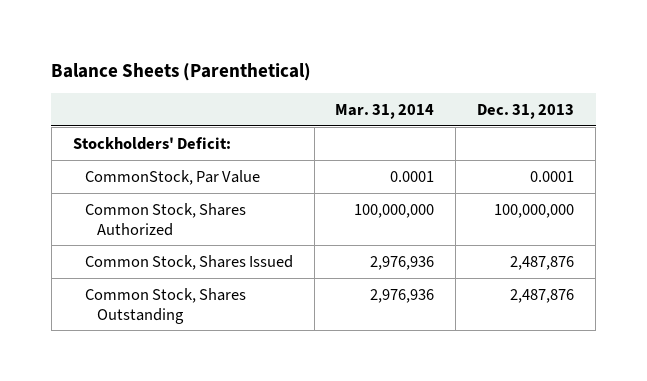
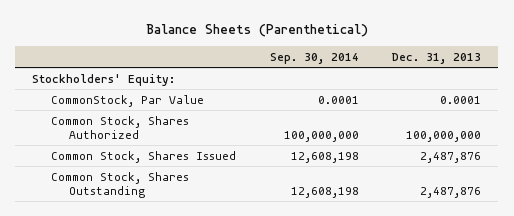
[335,104,435,120] Mar. 31, 2014 -> none
none -> [269,52,359,64] Sep. 30, 2014
[72,136,231,150] Stockholders' Deficit: -> [32,73,176,86] Stockholders' Equity:

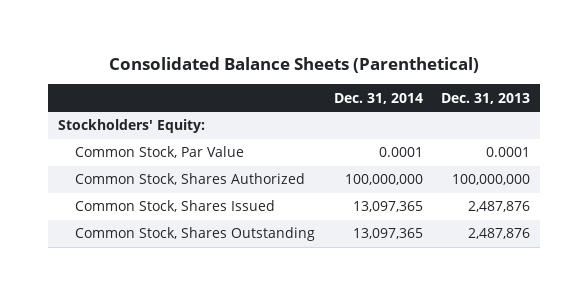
[145,23,368,37] Balance Sheets (Parenthetical) -> [109,57,480,74] Consolidated Balance Sheets (Parenthetical)
[269,52,359,64] Sep. 30, 2014 -> none
none -> [333,92,423,104] Dec. 31, 2014
[50,94,204,107] CommonStock, Par Value -> [74,146,244,159] Common Stock, Par Value

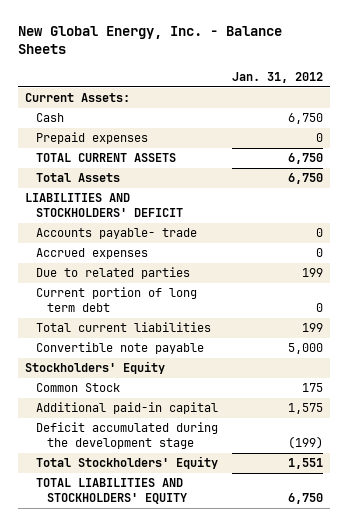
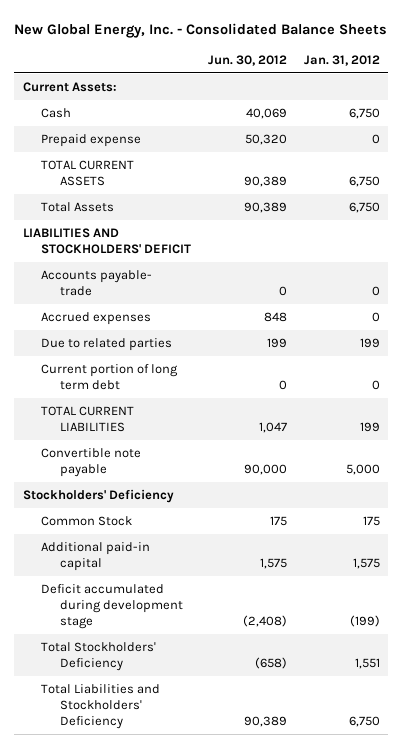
[17,26,282,55] New Global Energy, Inc. - Balance Sheets -> [14,23,388,39] New Global Energy, Inc. - Consolidated Balance Sheets
none -> [208,54,288,66] Jun. 30, 2012
[35,132,148,145] Prepaid expenses -> [41,133,142,147] Prepaid expense
[35,322,211,333] Total current liabilities -> [41,405,135,433] TOTAL CURRENT LIABILITIES
[24,361,165,375] Stockholders' Equity -> none
none -> [22,488,174,503] Stockholders' Deficiency
[35,422,218,449] Deficit accumulated during the development stage -> [41,583,183,630] Deficit accumulated during development stage
[35,456,218,470] Total Stockholders' Equity -> [41,641,157,672] Total Stockholders' Deficiency
[35,478,188,504] TOTAL LIABILITIES AND STOCKHOLDERS' EQUITY -> [41,683,161,730] Total Liabilities and Stockholders' Deficiency

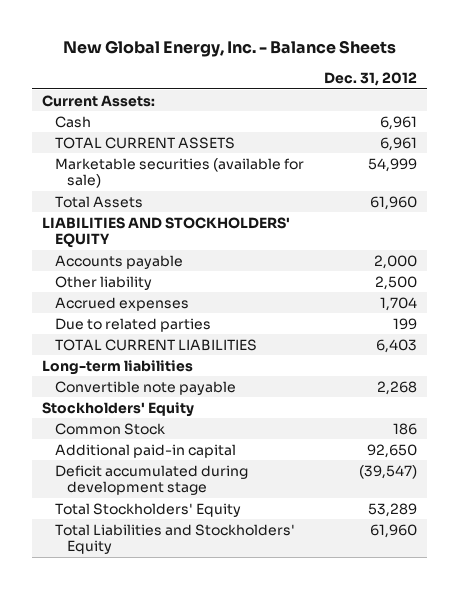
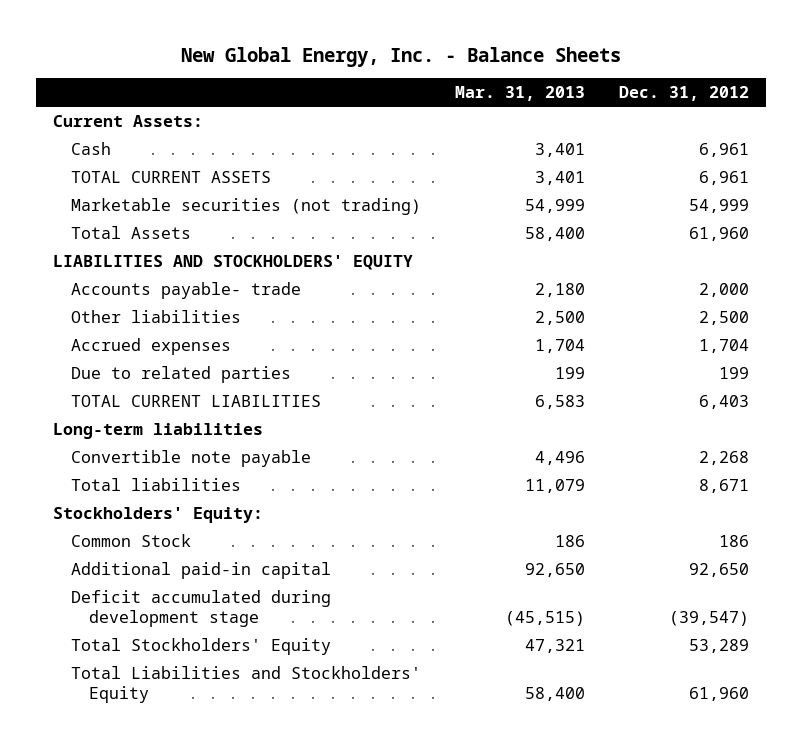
none -> [455,86,586,102] Mar. 31, 2013
[54,157,304,189] Marketable securities (available for sale) -> [71,198,422,216] Marketable securities (not trading)
[54,254,183,269] Accounts payable -> [71,282,302,300] Accounts payable- trade
[54,275,152,290] Other liability -> [71,310,242,324] Other liabilities
none -> [71,478,242,492] Total liabilities
[42,401,195,417] Stockholders' Equity -> [53,507,264,524] Stockholders' Equity:

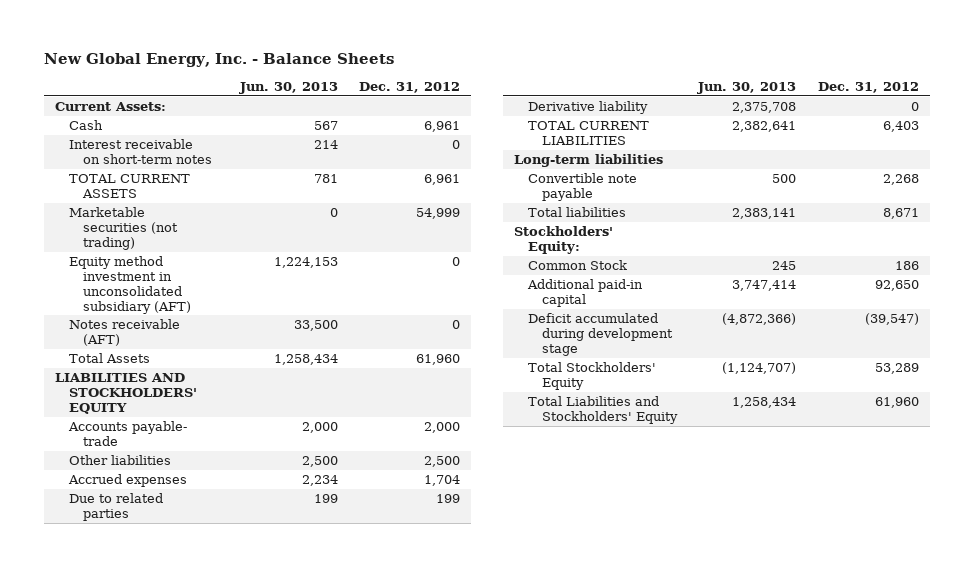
[455,86,586,102] Mar. 31, 2013 -> none
none -> [238,81,338,94] Jun. 30, 2013
none -> [69,139,212,164] Interest receivable on short-term notes
none -> [69,256,191,314] Equity method investment in unconsolidated subsidiary (AFT)
none -> [69,319,181,346] Notes receivable (AFT)
none -> [527,101,648,115] Derivative liability

